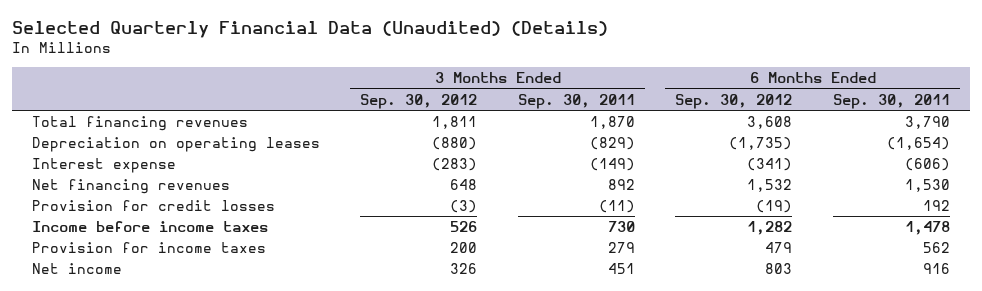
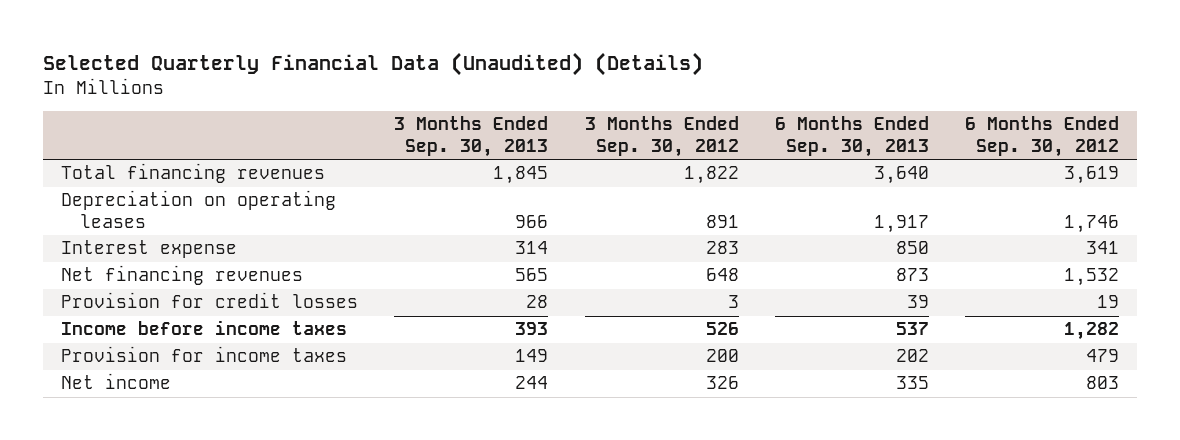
[517,93,635,109] Sep. 30, 2011 -> none
[832,93,950,109] Sep. 30, 2011 -> none
none -> [394,116,549,158] 3 Months Ended Sep. 30, 2013
none -> [774,116,929,158] 6 Months Ended Sep. 30, 2013
[432,116,478,130] 1,811 -> [683,166,739,185] 1,822
[747,116,793,130] 3,608 -> [1064,166,1120,185] 3,619
[432,137,478,151] (880) -> [705,215,739,229] 891
[729,137,793,151] (1,735) -> [1064,215,1120,234] 1,746
[432,158,478,172] (283) -> [705,241,739,255] 283
[747,158,793,172] (341) -> [1086,241,1120,255] 341
[450,200,478,214] (3) -> [727,295,739,309] 3
[756,200,793,214] (19) -> [1097,295,1120,309] 19

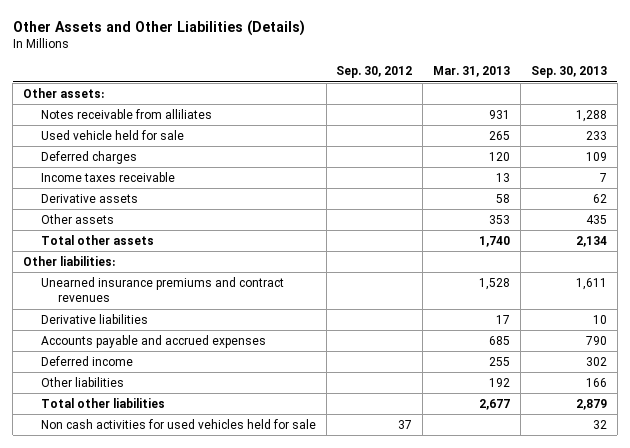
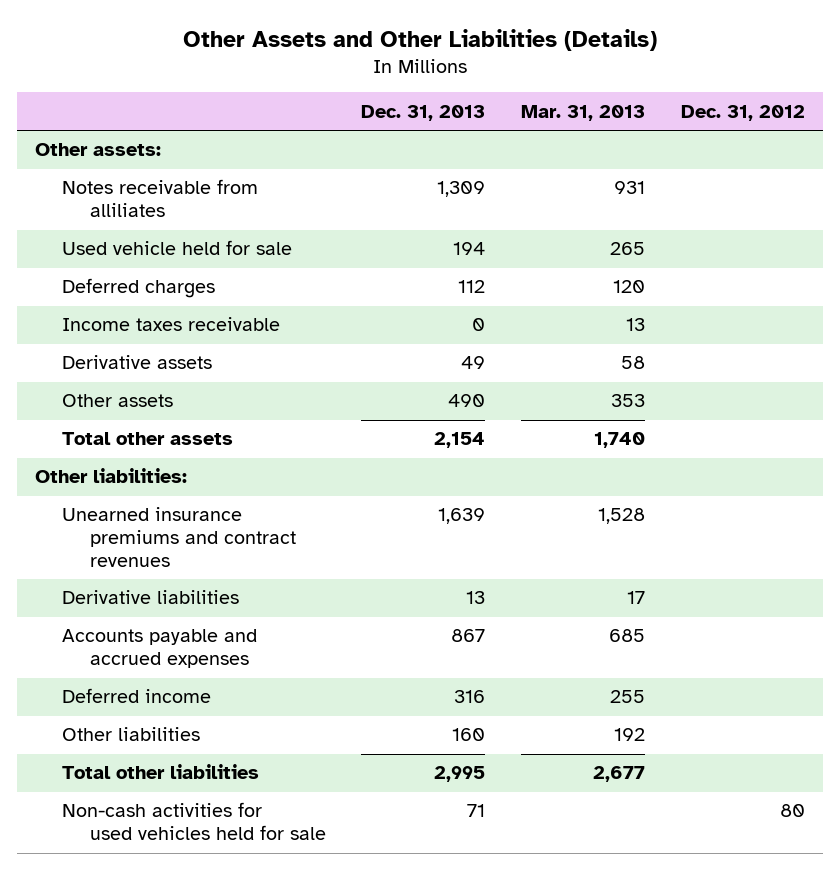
[336,66,413,79] Sep. 30, 2012 -> none
[530,66,607,79] Sep. 30, 2013 -> none
none -> [361,104,486,121] Dec. 31, 2013
none -> [681,104,806,121] Dec. 31, 2012
[40,419,316,430] Non cash activities for used vehicles held for sale -> [62,802,326,841] Non-cash activities for used vehicles held for sale

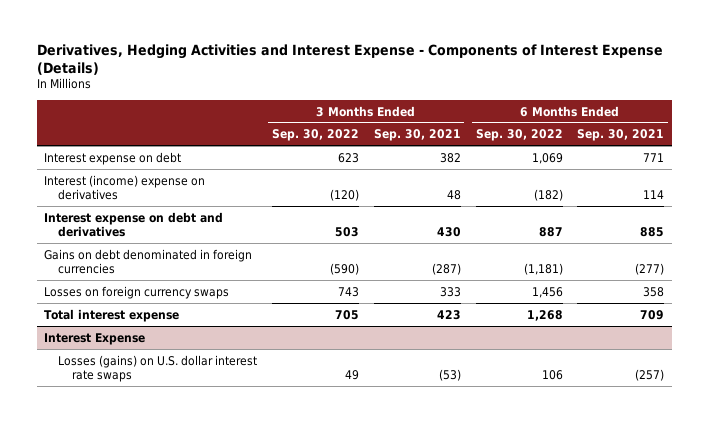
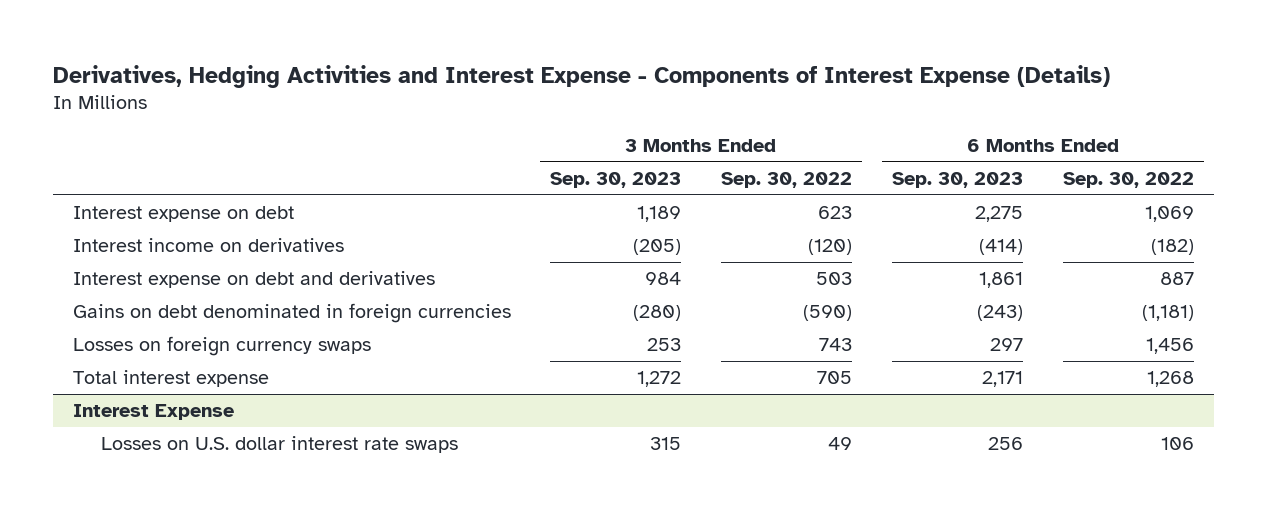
[373,129,461,142] Sep. 30, 2021 -> none
[577,129,665,142] Sep. 30, 2021 -> none
none -> [550,171,682,188] Sep. 30, 2023
none -> [892,171,1024,188] Sep. 30, 2023
[44,174,206,200] Interest (income) expense on derivatives -> [72,238,344,253] Interest income on derivatives
[57,354,257,382] Losses (gains) on U.S. dollar interest rate swaps -> [100,436,458,454] Losses on U.S. dollar interest rate swaps

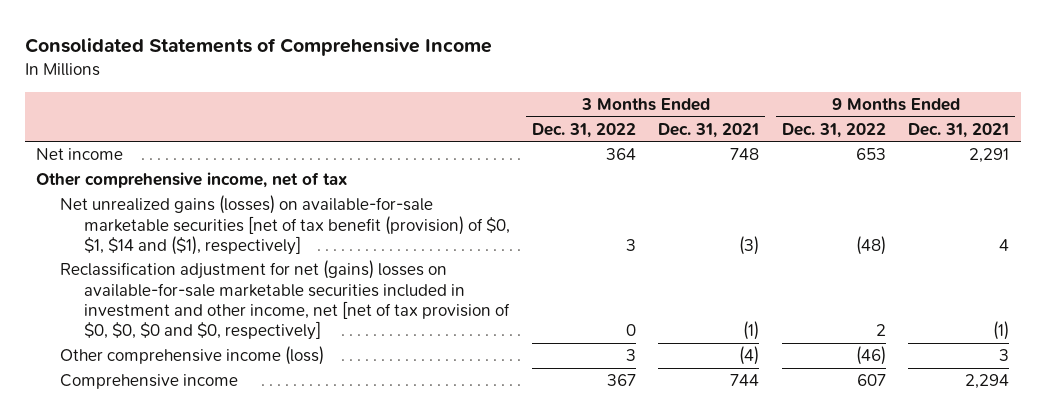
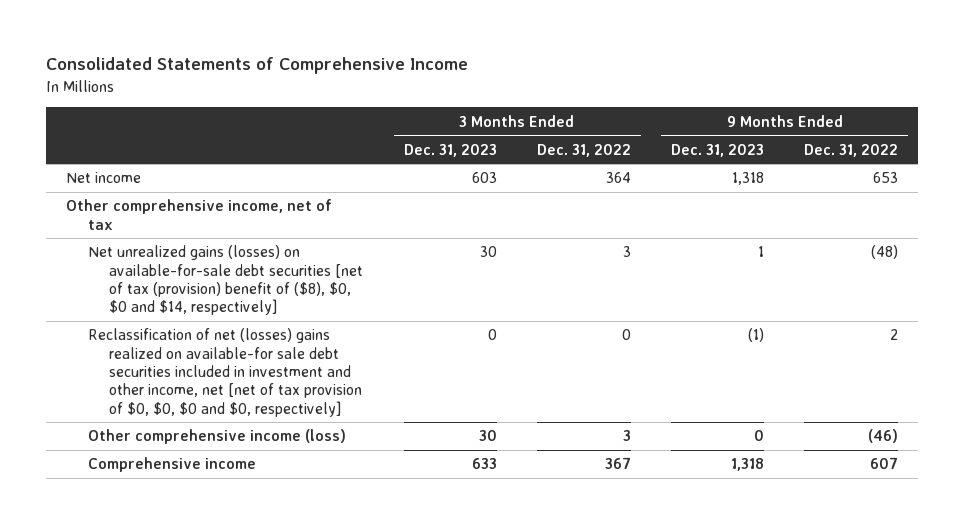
[658,122,760,138] Dec. 31, 2021 -> none
[908,122,1010,138] Dec. 31, 2021 -> none
none -> [403,143,497,157] Dec. 31, 2023
none -> [670,143,764,157] Dec. 31, 2023
[59,195,510,255] Net unrealized gains (losses) on available-for-sale marketable securities [net of tax benefit (provision) of $0, $1, $14 and ($1), respectively] -> [87,245,364,316] Net unrealized gains (losses) on available-for-sale debt securities [net of tax (provision) benefit of ($8), $0, $0 and $14, respectively]
[59,260,510,341] Reclassification adjustment for net (gains) losses on available-for-sale marketable securities included in investment and other income, net [net of tax provision of $0, $0, $0 and $0, respectively] -> [87,328,363,417] Reclassification of net (losses) gains realized on available-for sale debt securities included in investment and other income, net [net of tax provision of $0, $0, $0 and $0, respectively]

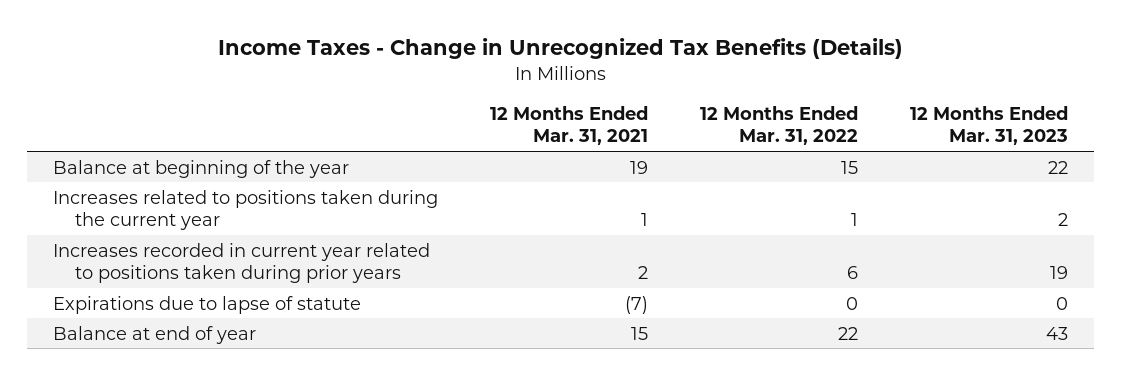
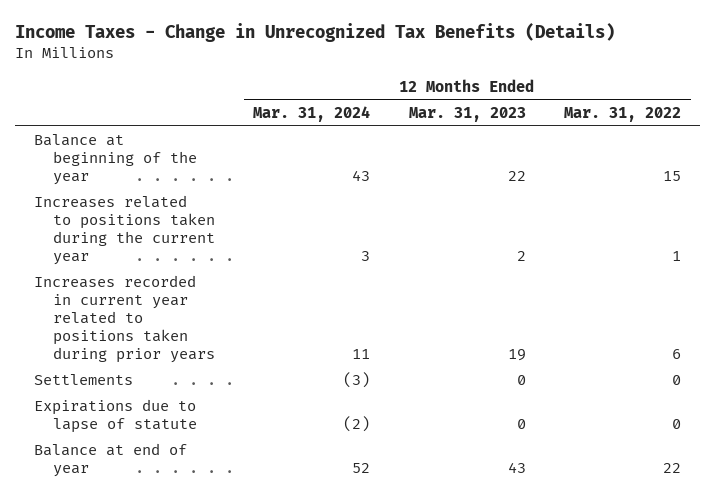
[490,105,649,146] 12 Months Ended Mar. 31, 2021 -> none
none -> [253,105,371,122] Mar. 31, 2024
none -> [34,374,134,386] Settlements

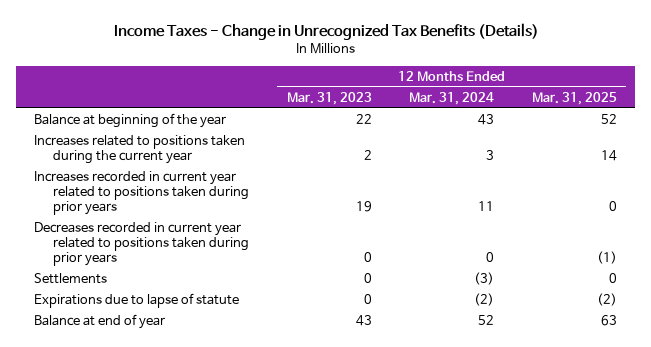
[564,106,682,122] Mar. 31, 2022 -> none
none -> [531,91,617,105] Mar. 31, 2025
none -> [34,222,250,267] Decreases recorded in current year related to positions taken during prior years

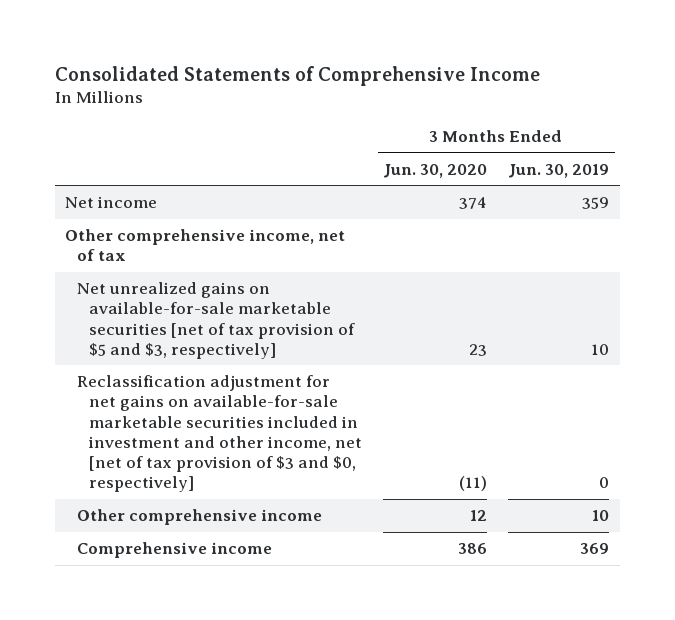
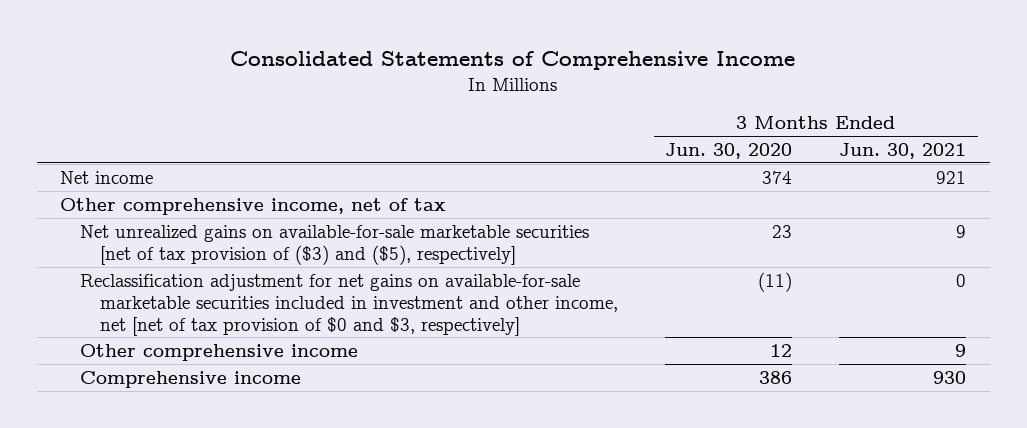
[508,163,610,178] Jun. 30, 2019 -> none
none -> [839,142,967,159] Jun. 30, 2021
[77,282,356,359] Net unrealized gains on available-for-sale marketable securities [net of tax provision of $5 and $3, respectively] -> [80,224,590,265] Net unrealized gains on available-for-sale marketable securities [net of tax provision of ($3) and ($5), respectively]
[77,375,363,493] Reclassification adjustment for net gains on available-for-sale marketable securities included in investment and other income, net [net of tax provision of $3 and $0, respectively] -> [80,273,619,336] Reclassification adjustment for net gains on available-for-sale marketable securities included in investment and other income, net [net of tax provision of $0 and $3, respectively]

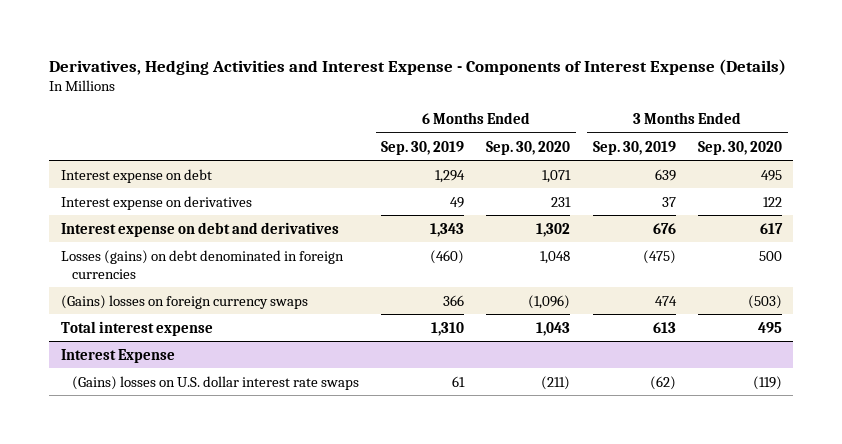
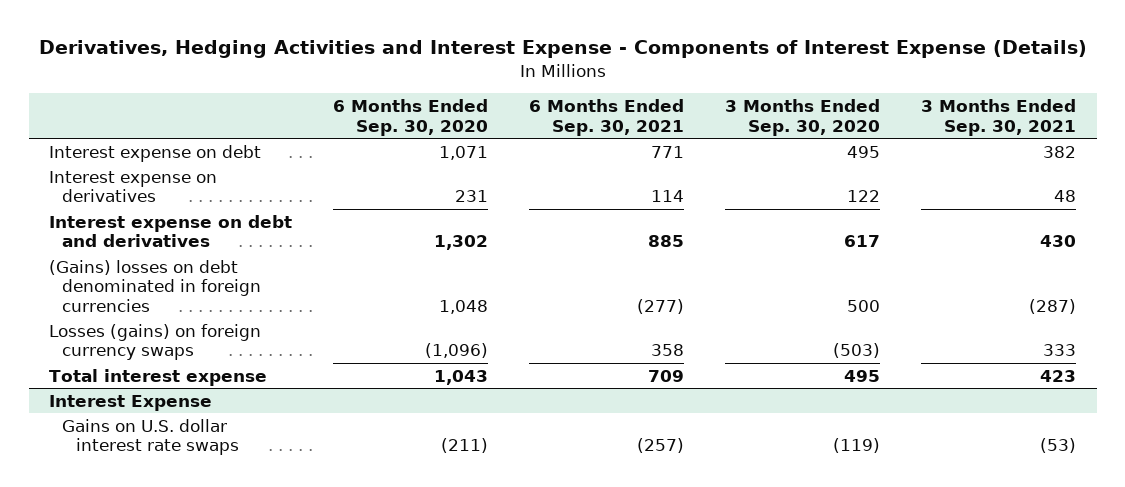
[381,140,465,155] Sep. 30, 2019 -> none
[592,140,676,155] Sep. 30, 2019 -> none
none -> [529,99,685,136] 6 Months Ended Sep. 30, 2021
none -> [921,99,1077,136] 3 Months Ended Sep. 30, 2021
[60,249,344,279] Losses (gains) on debt denominated in foreign currencies -> [49,259,262,312] (Gains) losses on debt denominated in foreign currencies
[60,294,308,309] (Gains) losses on foreign currency swaps -> [49,323,262,361] Losses (gains) on foreign currency swaps
[71,375,359,390] (Gains) losses on U.S. dollar interest rate swaps -> [62,418,239,456] Gains on U.S. dollar interest rate swaps

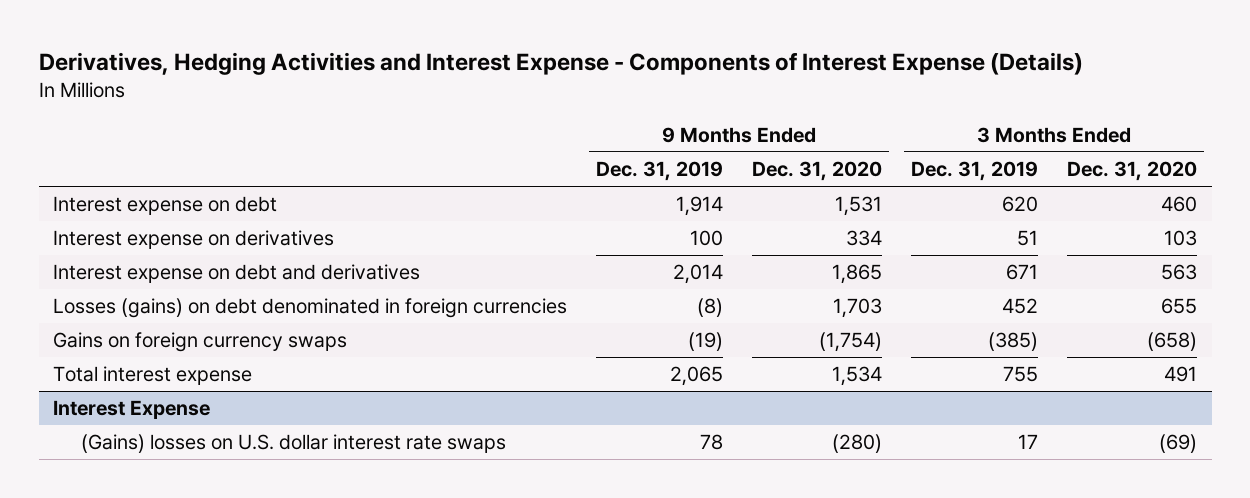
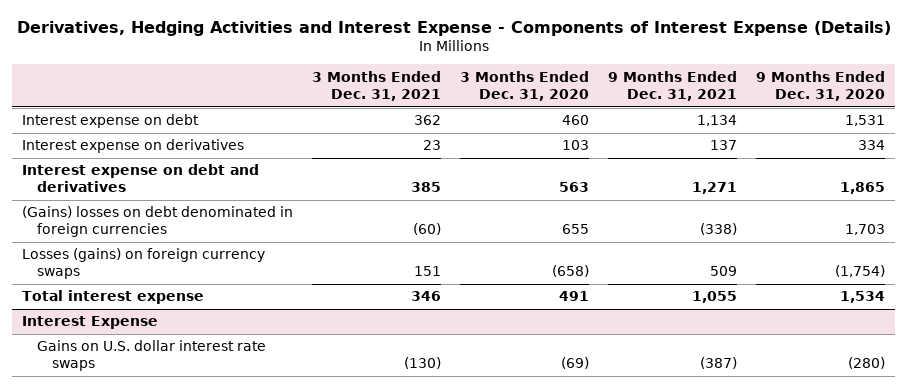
[596,161,724,182] Dec. 31, 2019 -> none
[911,161,1039,182] Dec. 31, 2019 -> none
none -> [312,70,442,101] 3 Months Ended Dec. 31, 2021
none -> [608,70,738,101] 9 Months Ended Dec. 31, 2021
[53,298,568,319] Losses (gains) on debt denominated in foreign currencies -> [21,206,293,238] (Gains) losses on debt denominated in foreign currencies
[53,332,348,353] Gains on foreign currency swaps -> [21,248,265,280] Losses (gains) on foreign currency swaps
[81,434,507,454] (Gains) losses on U.S. dollar interest rate swaps -> [36,340,266,372] Gains on U.S. dollar interest rate swaps

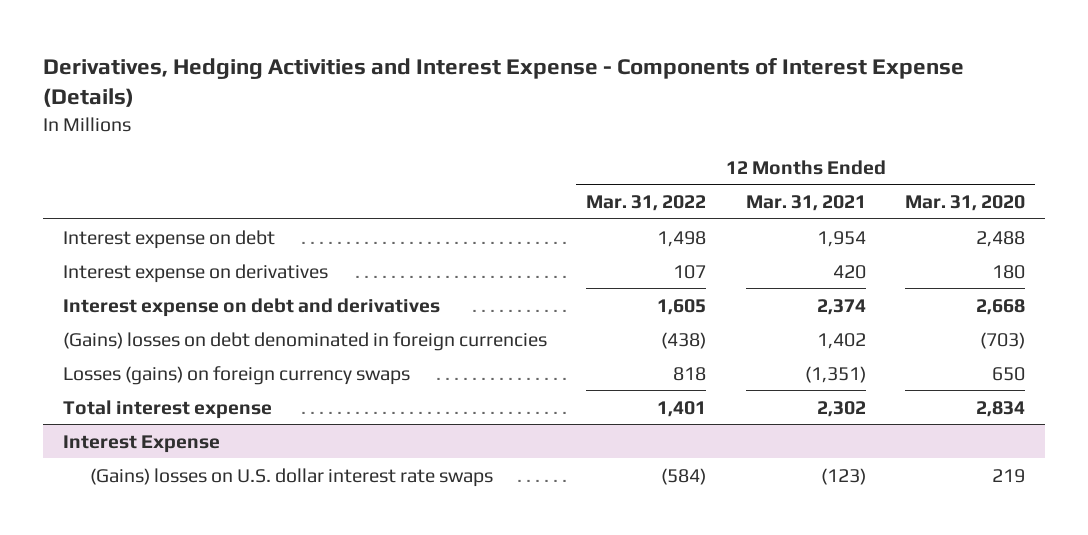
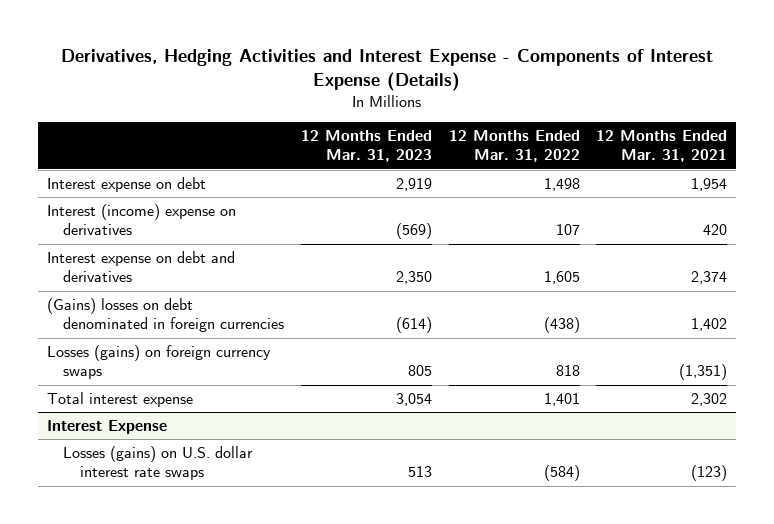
[905,195,1026,212] Mar. 31, 2020 -> none
none -> [300,130,432,163] 12 Months Ended Mar. 31, 2023
[62,263,328,283] Interest expense on derivatives -> [46,203,236,236] Interest (income) expense on derivatives
[89,467,493,487] (Gains) losses on U.S. dollar interest rate swaps -> [63,445,254,481] Losses (gains) on U.S. dollar interest rate swaps

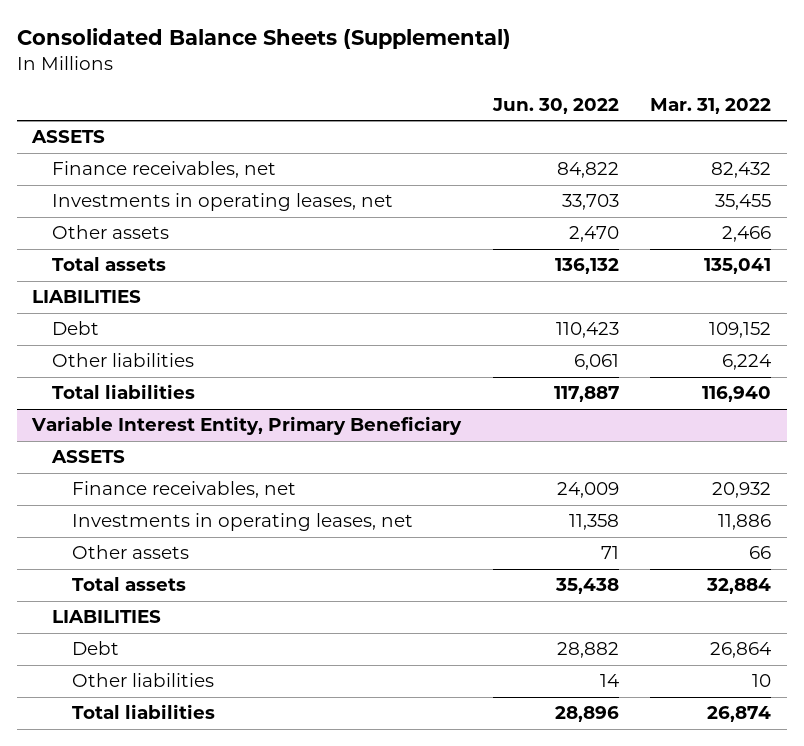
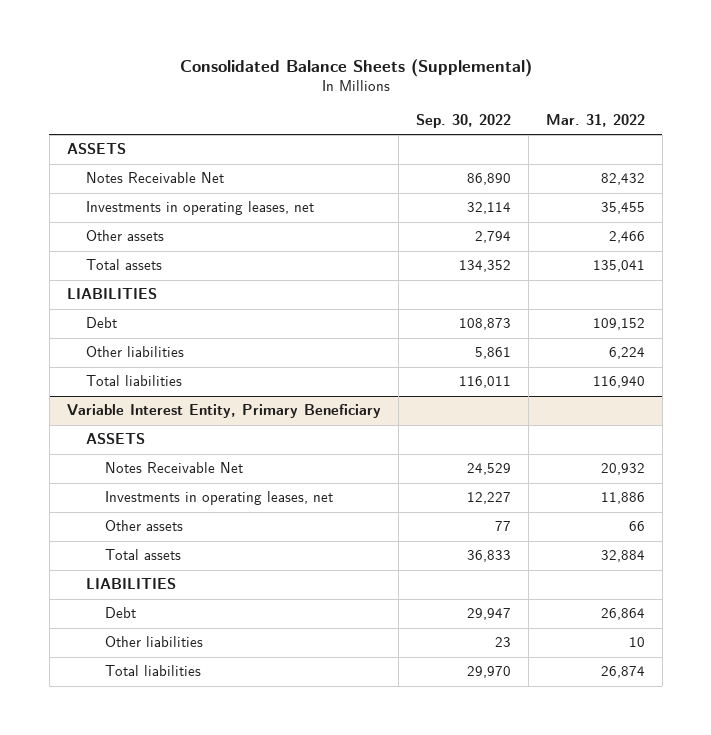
[491,97,619,114] Jun. 30, 2022 -> none
none -> [415,113,511,128] Sep. 30, 2022
[52,161,277,179] Finance receivables, net -> [85,172,224,184] Notes Receivable Net
[72,481,297,499] Finance receivables, net -> [104,462,243,474] Notes Receivable Net

